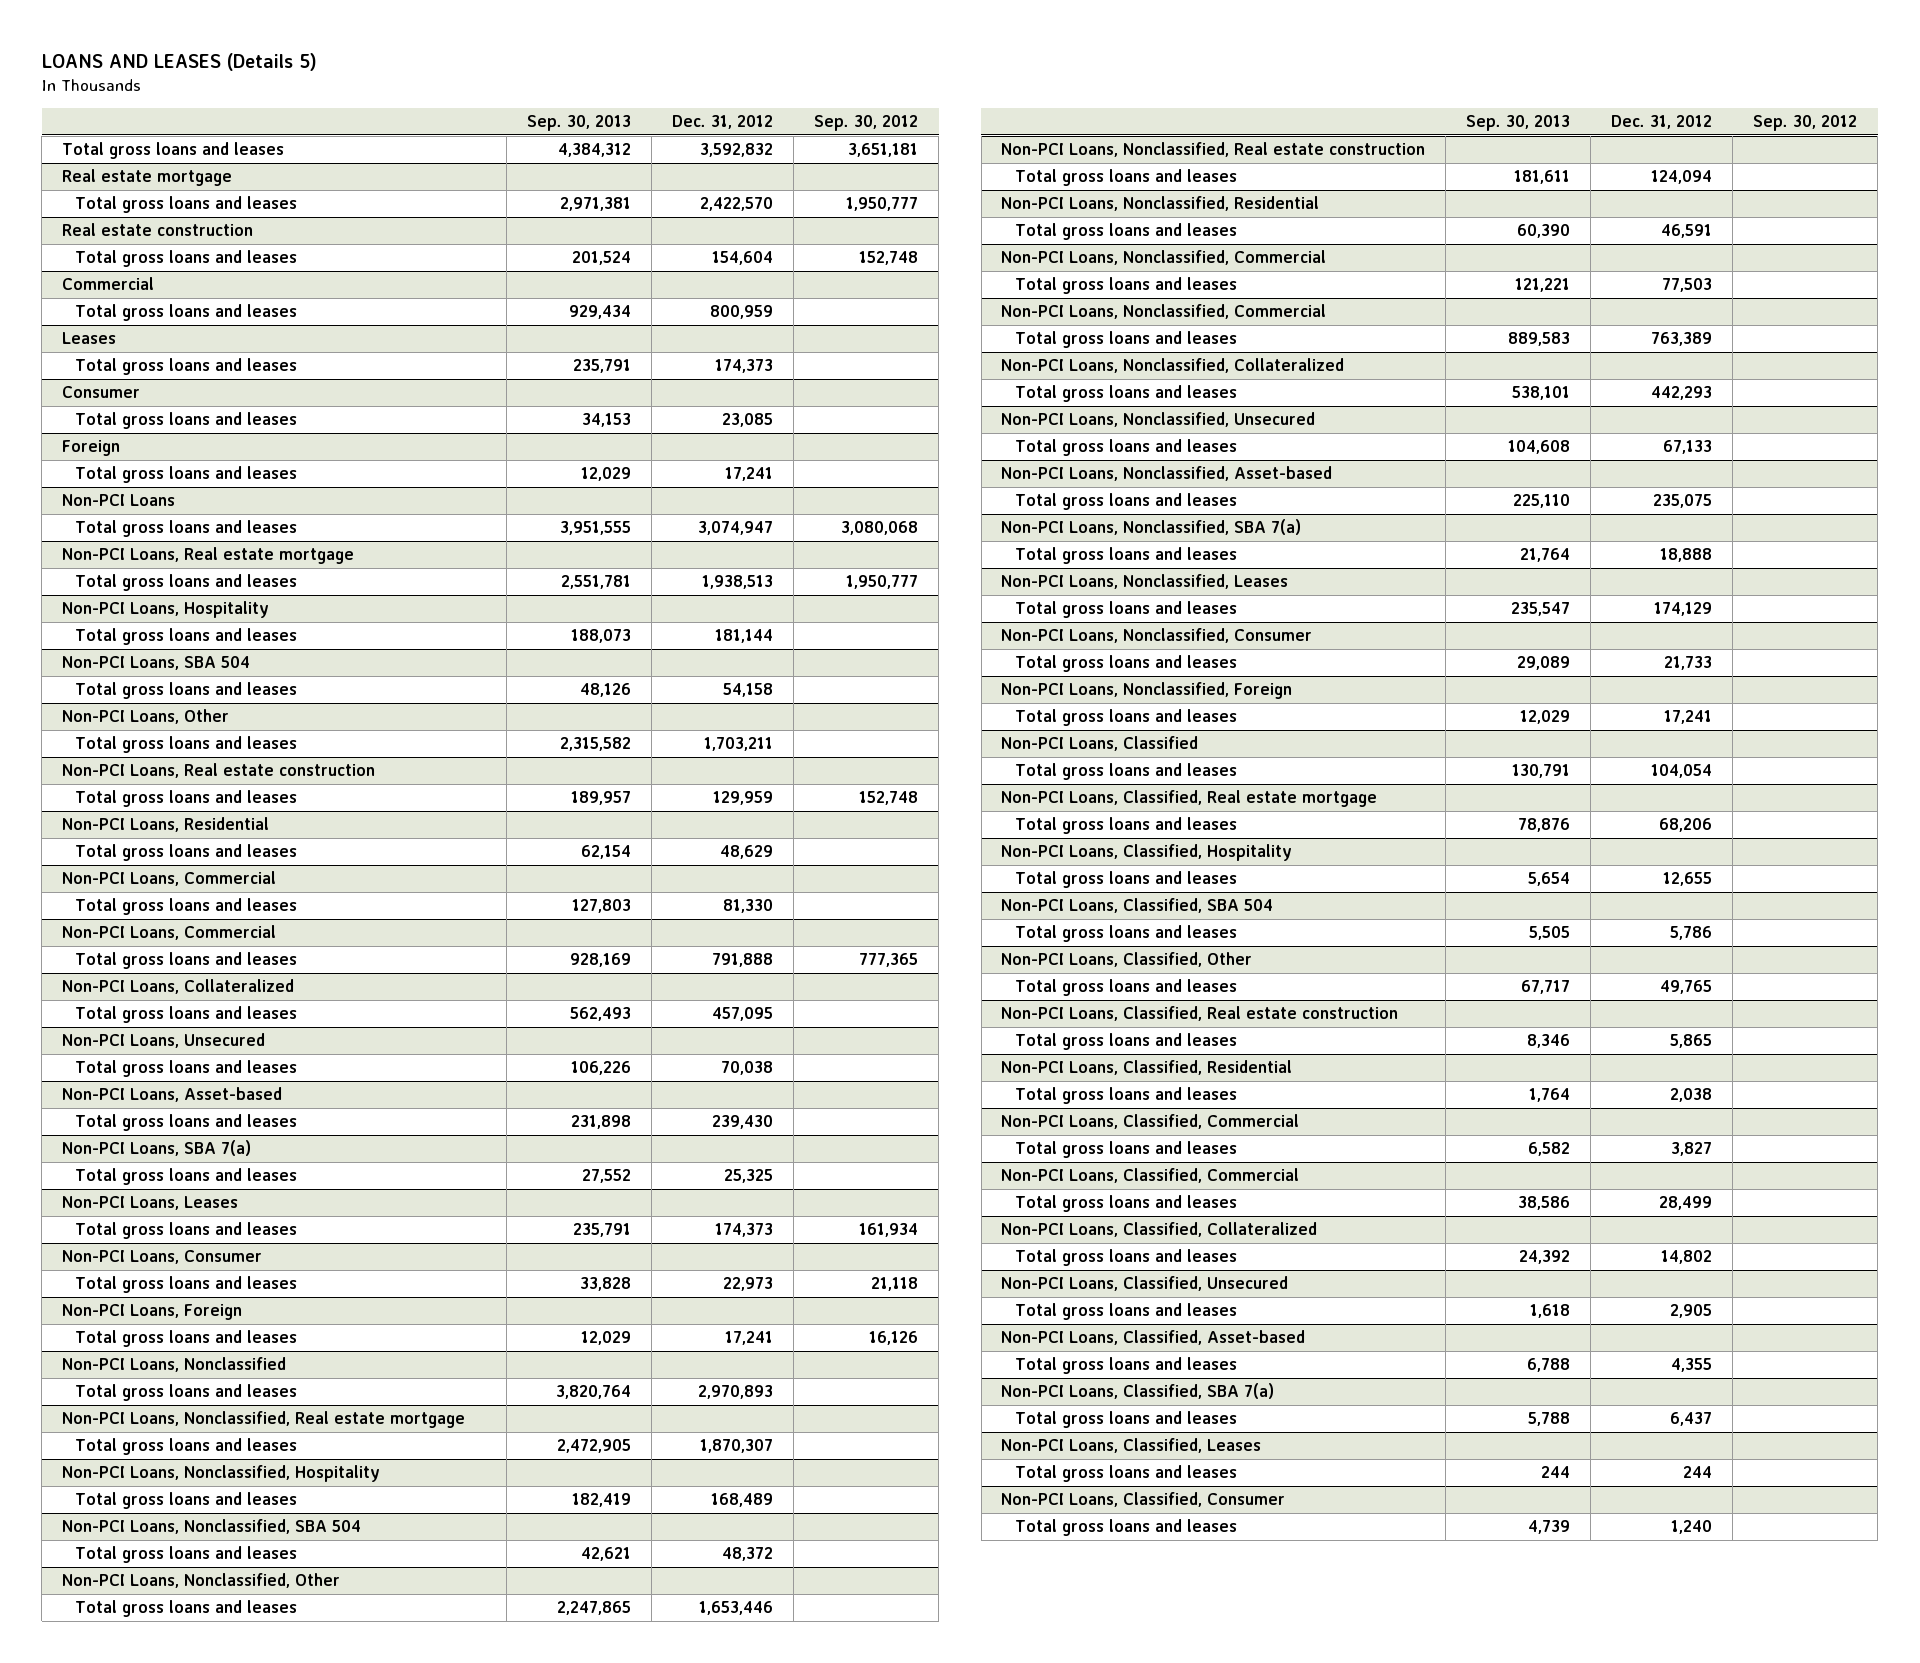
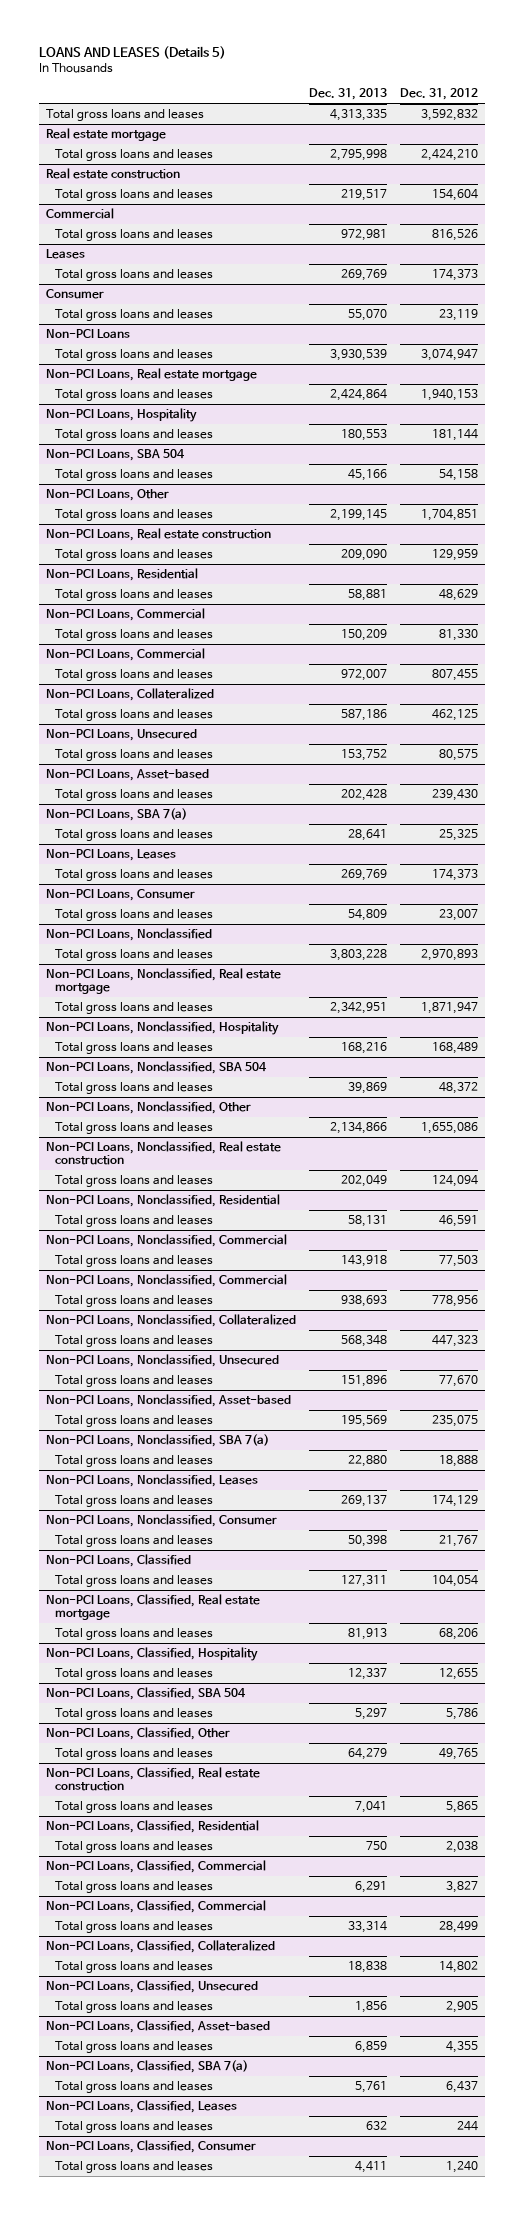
[527,115,632,132] Sep. 30, 2013 -> none
[814,115,919,132] Sep. 30, 2012 -> none
none -> [309,88,388,101] Dec. 31, 2013
[700,197,774,212] 2,422,570 -> [421,148,479,161] 2,424,210
[710,305,774,320] 800,959 -> [432,228,479,241] 816,526
[62,440,121,457] Foreign -> none
[75,466,298,484] Total gross loans and leases -> none
[722,413,774,428] 23,085 -> [439,308,479,321] 23,119
[702,575,774,590] 1,938,513 -> [421,388,479,401] 1,940,153
[704,737,774,752] 1,703,211 -> [421,508,479,521] 1,704,851
[712,953,774,968] 791,888 -> [432,668,479,681] 807,455
[712,1007,774,1022] 457,095 -> [432,708,479,721] 462,125
[721,1061,774,1076] 70,038 -> [439,748,479,761] 80,575
[62,1304,243,1321] Non-PCI Loans, Foreign -> none
[75,1330,298,1348] Total gross loans and leases -> none
[723,1277,774,1292] 22,973 -> [439,908,479,921] 23,007
[700,1439,774,1454] 1,870,307 -> [421,1001,479,1014] 1,871,947
[699,1601,774,1616] 1,653,446 -> [421,1121,479,1134] 1,655,086
[1651,332,1713,347] 763,389 -> [432,1294,479,1307] 778,956
[1651,386,1713,401] 442,293 -> [432,1334,479,1347] 447,323
[1663,440,1713,455] 67,133 -> [439,1374,479,1387] 77,670
[1001,682,1293,700] Non-PCI Loans, Nonclassified, Foreign -> none
[1014,709,1237,727] Total gross loans and leases -> none
[1664,656,1713,671] 21,733 -> [439,1534,479,1547] 21,767

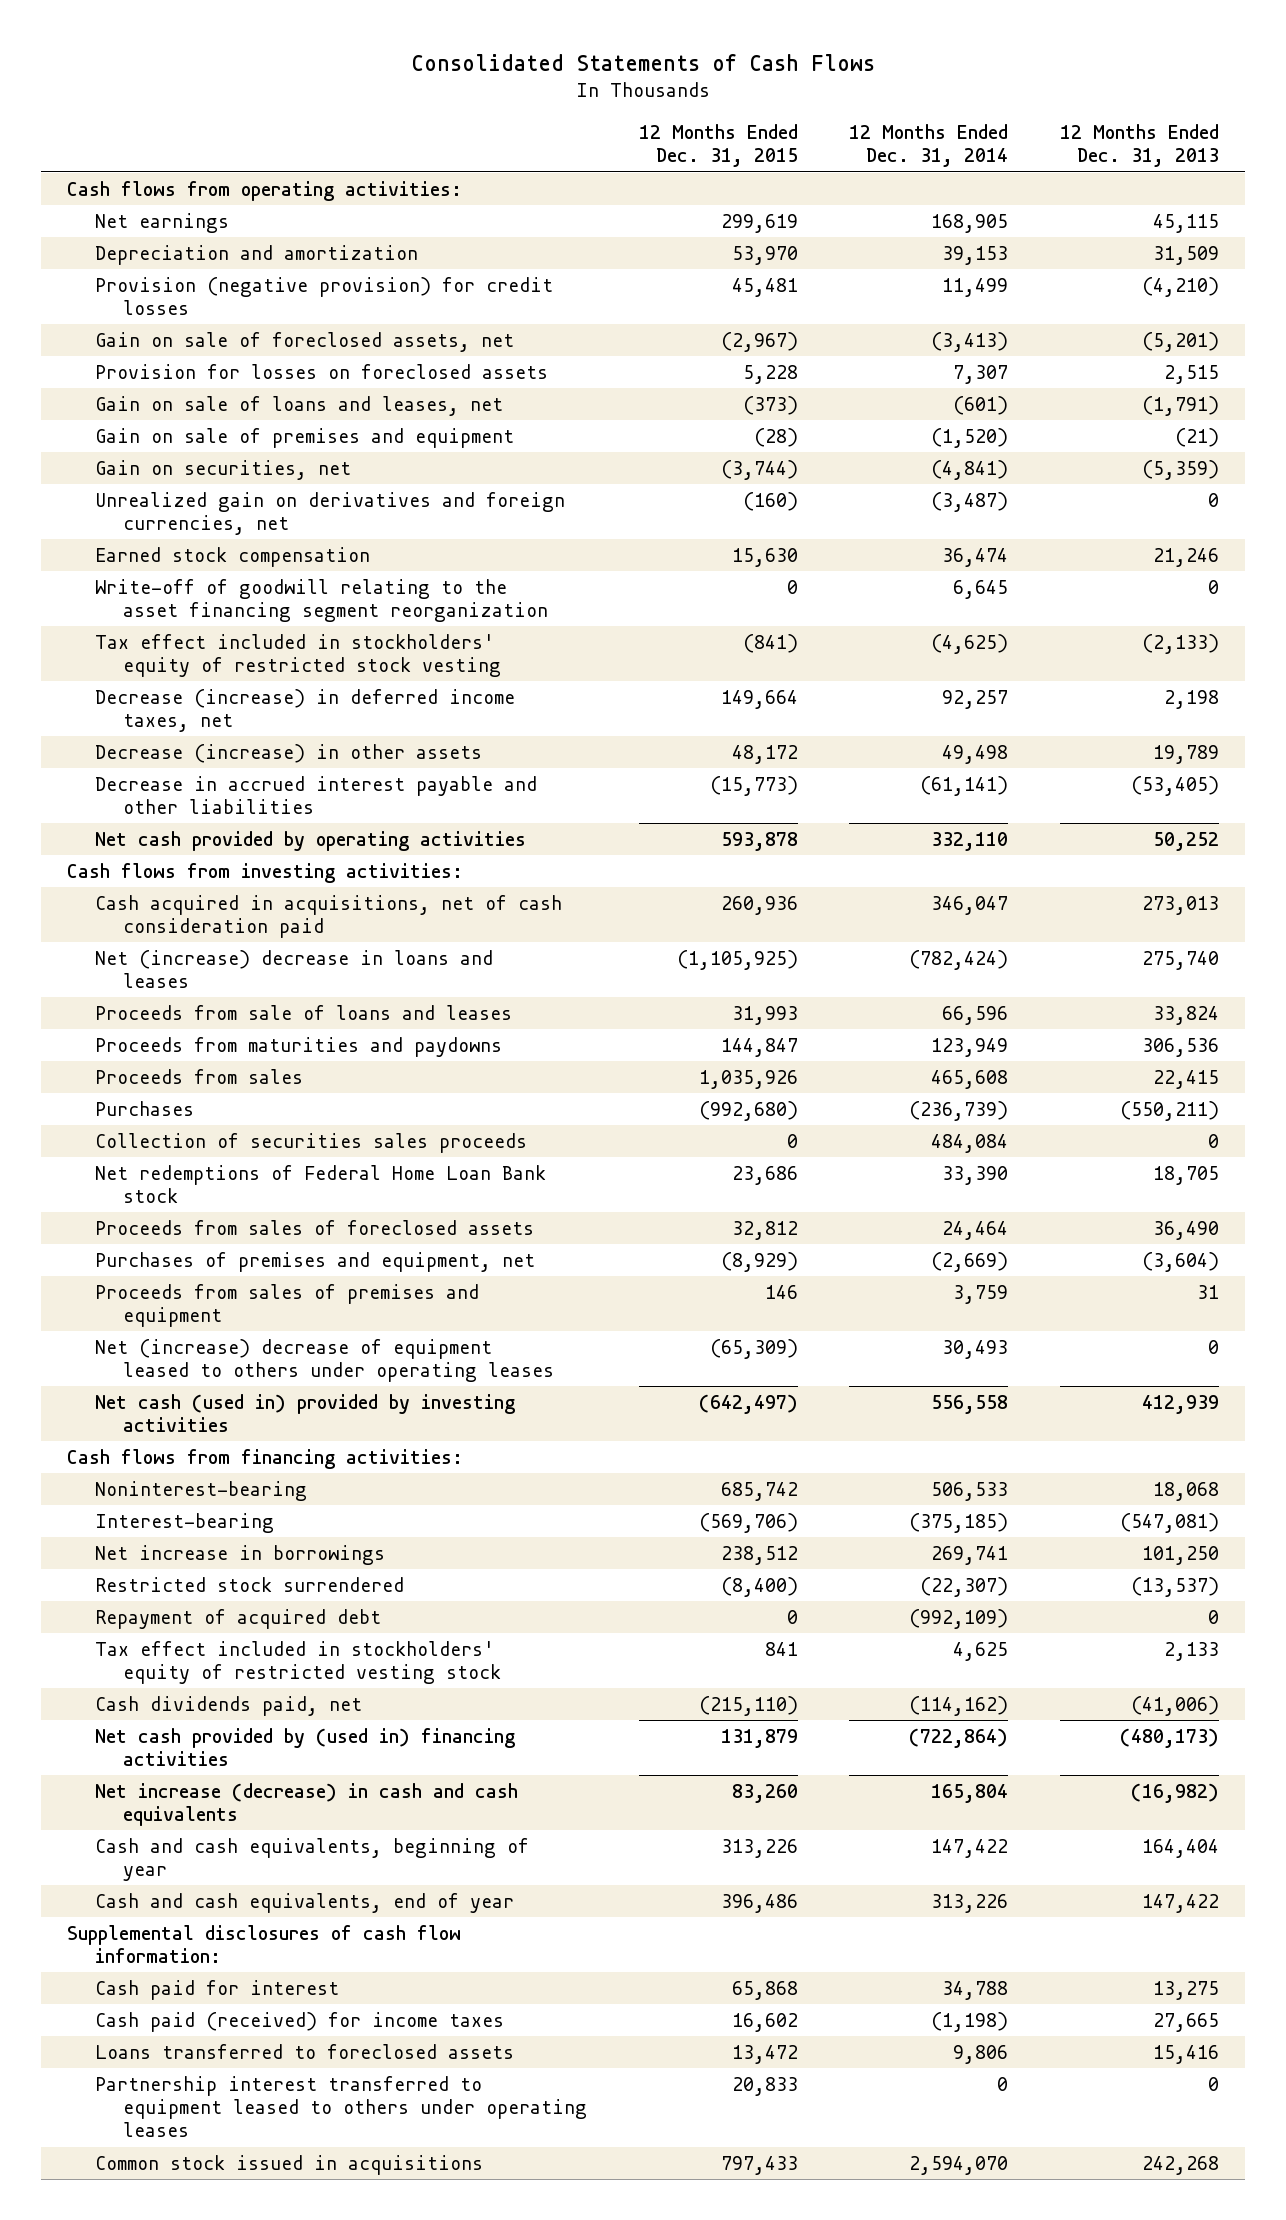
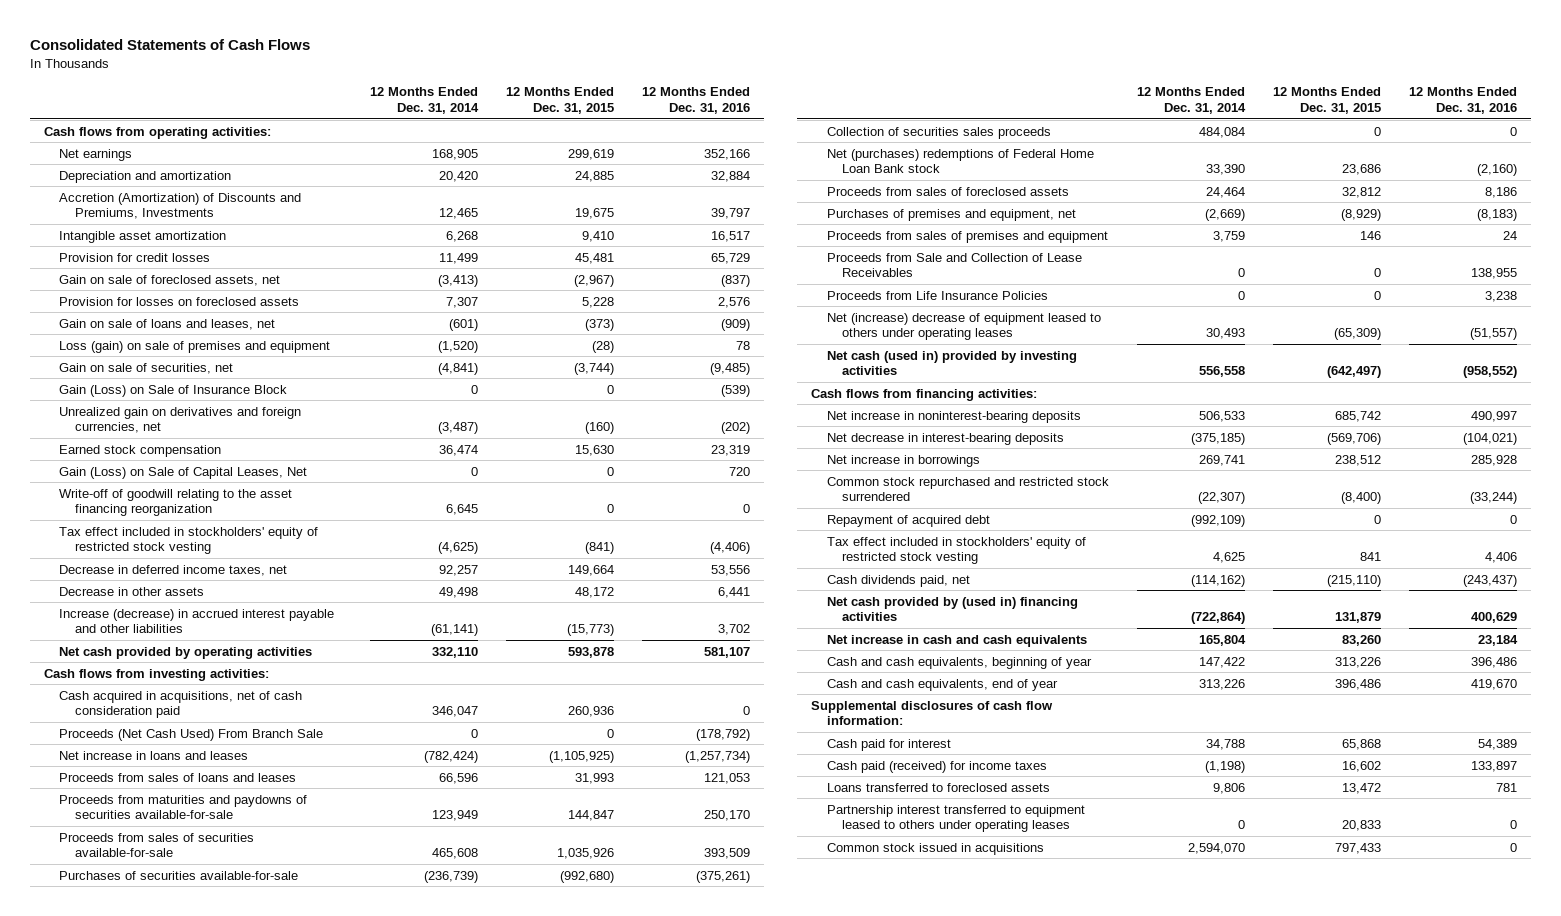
[1060,123,1220,168] 12 Months Ended Dec. 31, 2013 -> none
none -> [642,87,751,115] 12 Months Ended Dec. 31, 2016
[731,245,798,265] 53,970 -> [574,170,614,182] 24,885
[942,245,1009,265] 39,153 -> [438,170,478,182] 20,420
none -> [59,192,302,220] Accretion (Amortization) of Discounts and Premiums, Investments
none -> [59,230,227,243] Intangible asset amortization
[94,276,553,315] Provision (negative provision) for credit losses -> [59,252,211,262] Provision for credit losses
[94,427,514,448] Gain on sale of premises and equipment -> [59,340,331,353] Loss (gain) on sale of premises and equipment
[94,459,351,480] Gain on securities, net -> [59,362,234,374] Gain on sale of securities, net
none -> [59,384,288,397] Gain (Loss) on Sale of Insurance Block
none -> [59,466,308,479] Gain (Loss) on Sale of Capital Leases, Net
[94,578,548,622] Write-off of goodwill relating to the asset financing segment reorganization -> [59,488,293,517] Write-off of goodwill relating to the asset financing reorganization
[94,688,515,732] Decrease (increase) in deferred income taxes, net -> [59,564,288,576] Decrease in deferred income taxes, net
[94,743,482,763] Decrease (increase) in other assets -> [59,586,205,596] Decrease in other assets
[94,775,537,814] Decrease in accrued interest payable and other liabilities -> [59,608,335,634] Increase (decrease) in accrued interest payable and other liabilities
none -> [59,728,324,741] Proceeds (Net Cash Used) From Branch Sale
[94,949,493,988] Net (increase) decrease in loans and leases -> [59,750,249,760] Net increase in loans and leases
[94,1004,512,1020] Proceeds from sale of loans and leases -> [59,772,297,782] Proceeds from sales of loans and leases
[94,1036,502,1057] Proceeds from maturities and paydowns -> [59,794,308,820] Proceeds from maturities and paydowns of securities available-for-sale
[94,1068,303,1084] Proceeds from sales -> [59,832,255,858] Proceeds from sales of securities available-for-sale
[94,1100,194,1116] Purchases -> [59,870,299,880] Purchases of securities available-for-sale
[94,1164,546,1203] Net redemptions of Federal Home Loan Bank stock -> [826,148,1094,174] Net (purchases) redemptions of Federal Home Loan Bank stock
none -> [826,252,1082,278] Proceeds from Sale and Collection of Lease Receivables
none -> [826,290,1048,300] Proceeds from Life Insurance Policies
[94,1480,307,1501] Noninterest-bearing -> [826,410,1081,423] Net increase in noninterest-bearing deposits
[94,1512,274,1533] Interest-bearing -> [826,432,1064,445] Net decrease in interest-bearing deposits
[94,1576,404,1592] Restricted stock surrendered -> [826,476,1109,502] Common stock repurchased and restricted stock surrendered
[94,1640,501,1684] Tax effect included in stockholders' equity of restricted vesting stock -> [826,536,1086,565] Tax effect included in stockholders' equity of restricted stock vesting
[94,1782,518,1826] Net increase (decrease) in cash and cash equivalents -> [826,634,1087,647] Net increase in cash and cash equivalents

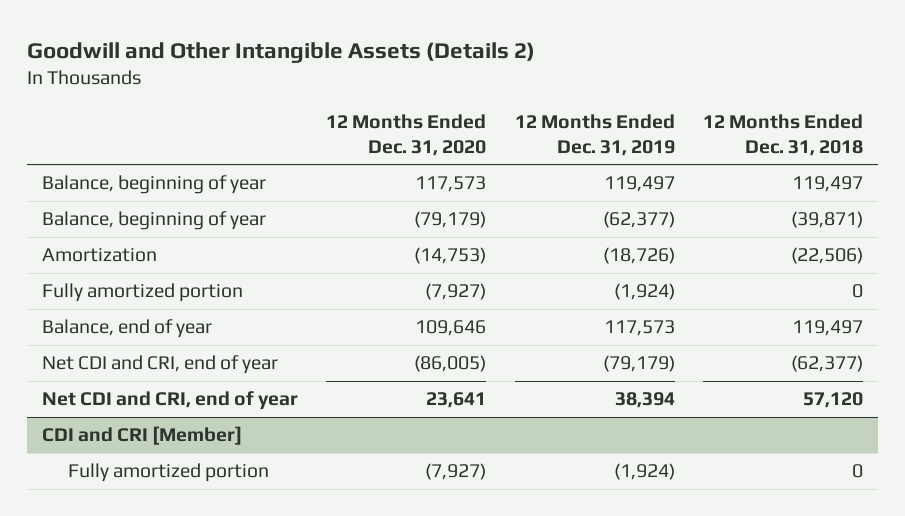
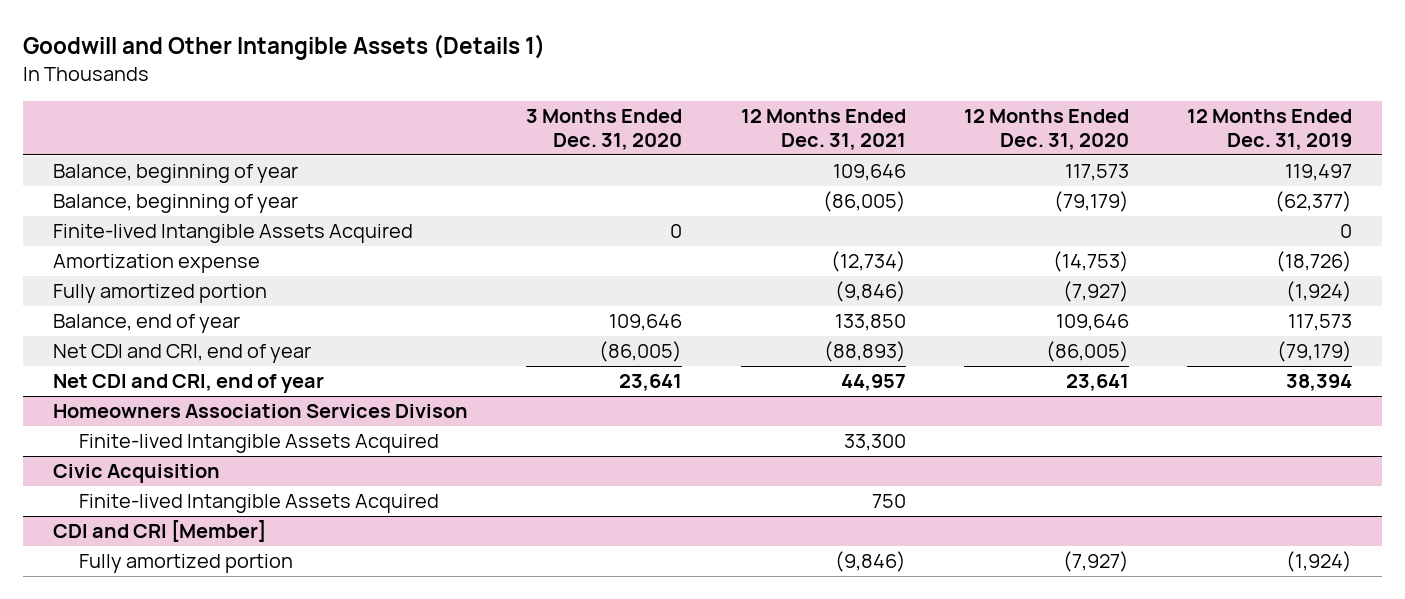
[27,41,536,63] Goodwill and Other Intangible Assets (Details 2) -> [23,34,546,61] Goodwill and Other Intangible Assets (Details 1)
[703,113,864,156] 12 Months Ended Dec. 31, 2018 -> none
none -> [526,108,683,150] 3 Months Ended Dec. 31, 2020
none -> [740,108,906,150] 12 Months Ended Dec. 31, 2021
none -> [52,224,413,244] Finite-lived Intangible Assets Acquired
[41,248,157,263] Amortization -> [52,254,260,274] Amortization expense
none -> [52,404,468,419] Homeowners Association Services Divison
none -> [79,434,440,454] Finite-lived Intangible Assets Acquired
none -> [52,464,220,484] Civic Acquisition
none -> [79,494,440,514] Finite-lived Intangible Assets Acquired

